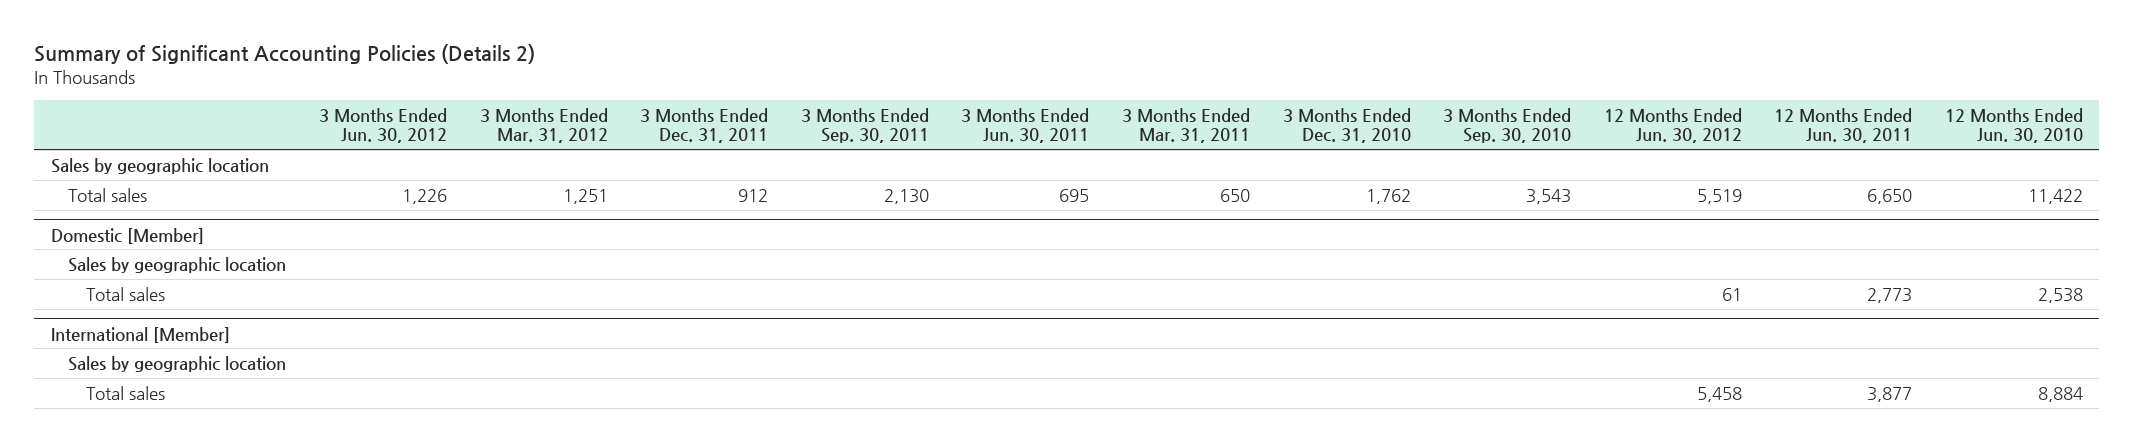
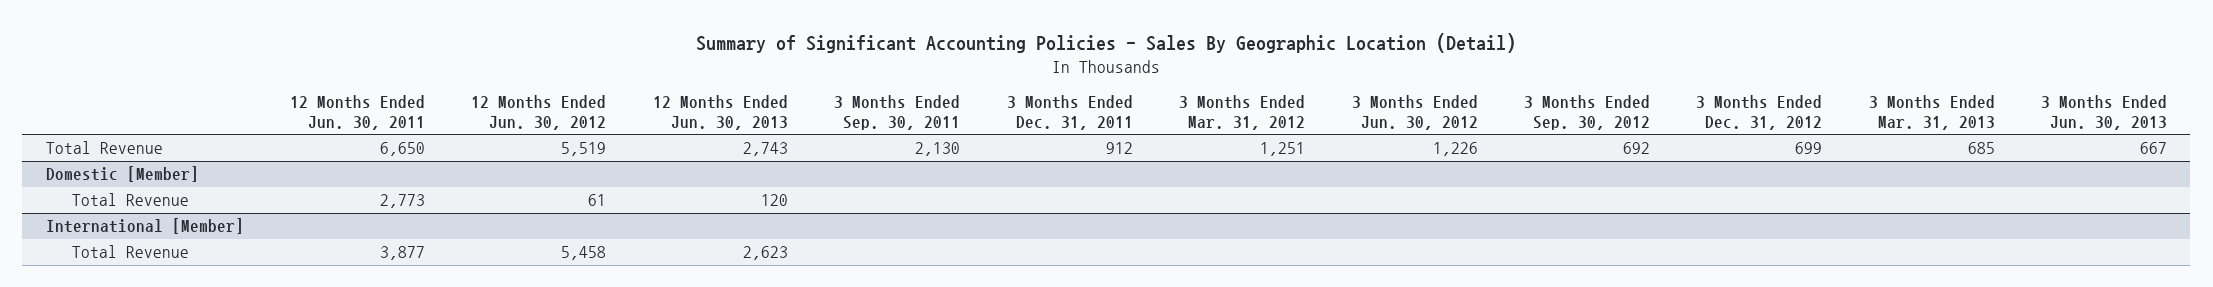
[34,44,536,65] Summary of Significant Accounting Policies (Details 2) -> [696,32,1517,53] Summary of Significant Accounting Policies - Sales By Geographic Location (Detail)
[961,107,1090,144] 3 Months Ended Jun. 30, 2011 -> none
[1122,107,1251,144] 3 Months Ended Mar. 31, 2011 -> none
[1282,107,1411,144] 3 Months Ended Dec. 31, 2010 -> none
[1443,107,1572,144] 3 Months Ended Sep. 30, 2010 -> none
[1944,107,2083,144] 12 Months Ended Jun. 30, 2010 -> none
none -> [652,94,788,130] 12 Months Ended Jun. 30, 2013
none -> [1523,94,1650,130] 3 Months Ended Sep. 30, 2012
none -> [1696,94,1823,130] 3 Months Ended Dec. 31, 2012
none -> [1868,94,1995,130] 3 Months Ended Mar. 31, 2013
none -> [2041,94,2168,130] 3 Months Ended Jun. 30, 2013
[50,157,269,174] Sales by geographic location -> none
[68,187,148,202] Total sales -> [45,141,163,155] Total Revenue
[68,256,287,273] Sales by geographic location -> none
[86,286,166,301] Total sales -> [72,193,190,207] Total Revenue
[68,355,287,372] Sales by geographic location -> none
[86,385,166,400] Total sales -> [72,245,190,259] Total Revenue

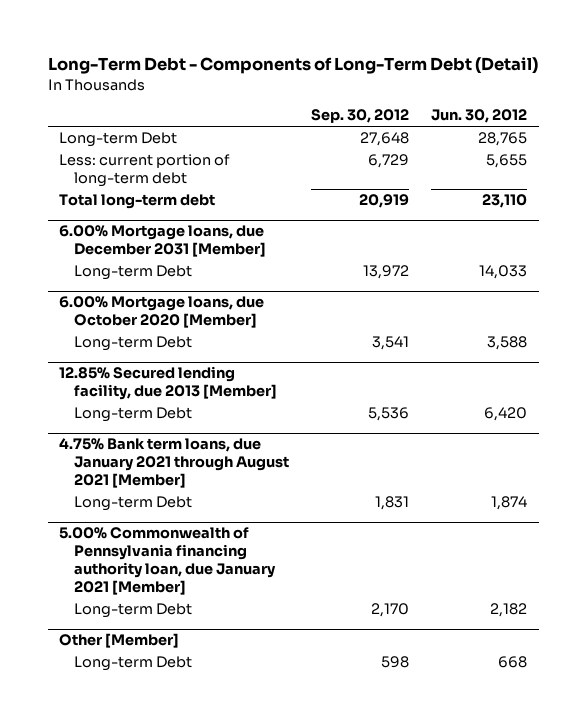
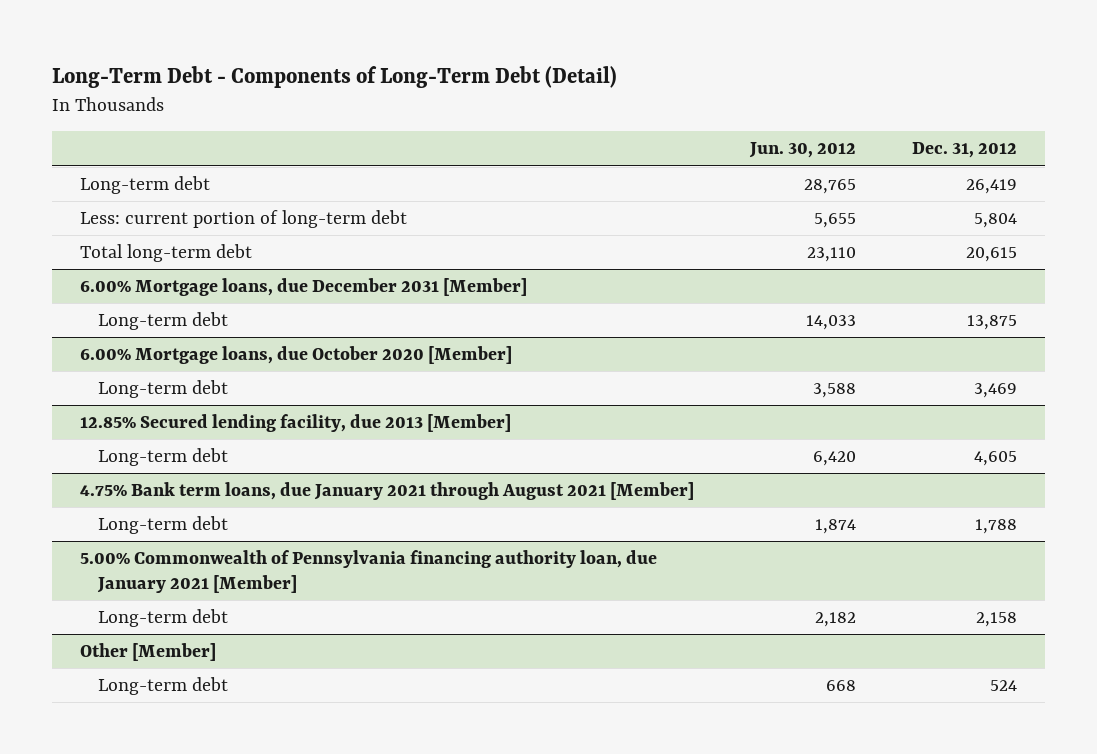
[311,109,410,124] Sep. 30, 2012 -> none
none -> [912,142,1018,159] Dec. 31, 2012
[59,132,178,148] Long-term Debt -> [79,175,210,194] Long-term debt
[73,265,192,281] Long-term Debt -> [98,311,229,330] Long-term debt
[73,336,192,352] Long-term Debt -> [98,379,229,398] Long-term debt
[73,407,192,423] Long-term Debt -> [98,447,229,466] Long-term debt
[73,496,192,512] Long-term Debt -> [98,515,229,534] Long-term debt
[73,603,192,619] Long-term Debt -> [98,608,229,627] Long-term debt
[73,656,192,672] Long-term Debt -> [98,676,229,695] Long-term debt

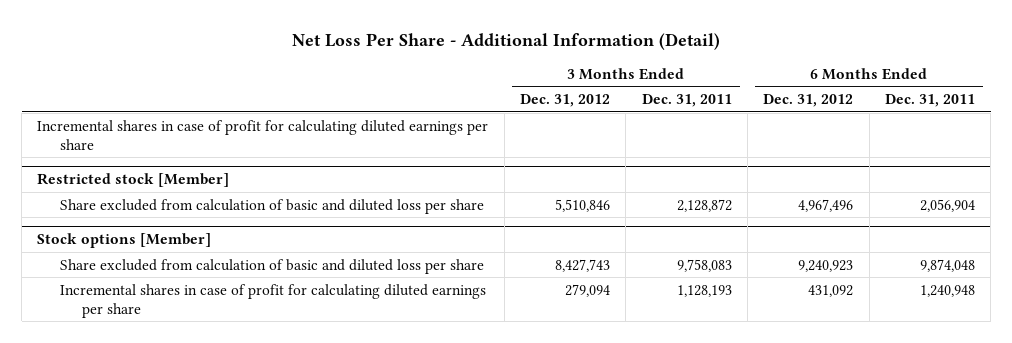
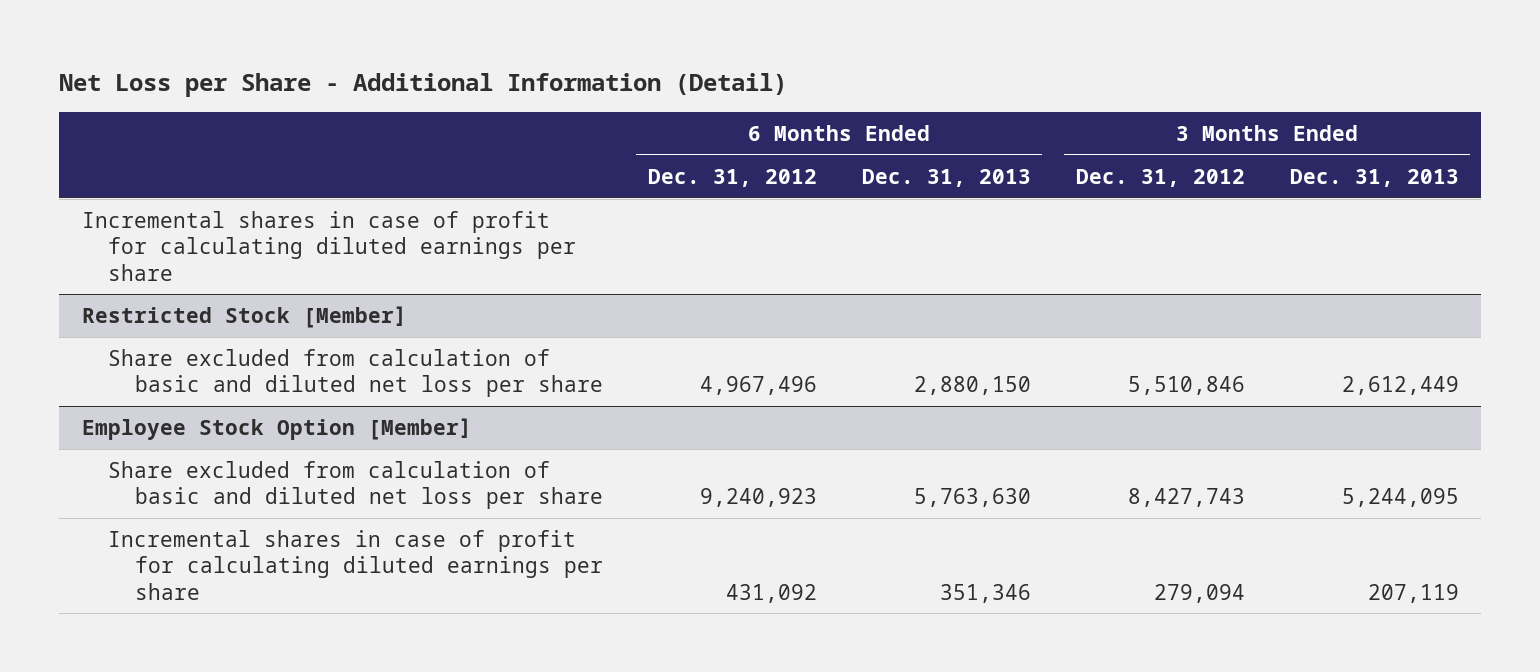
[292,32,721,50] Net Loss Per Share - Additional Information (Detail) -> [59,73,788,98] Net Loss per Share - Additional Information (Detail)
[641,94,732,108] Dec. 31, 2011 -> none
[884,94,975,108] Dec. 31, 2011 -> none
none -> [861,168,1031,187] Dec. 31, 2013
none -> [1289,168,1459,187] Dec. 31, 2013
[37,173,230,188] Restricted stock [Member] -> [81,305,407,328] Restricted Stock [Member]
[59,198,484,214] Share excluded from calculation of basic and diluted loss per share -> [108,348,603,398] Share excluded from calculation of basic and diluted net loss per share
[37,233,212,249] Stock options [Member] -> [81,417,472,440] Employee Stock Option [Member]
[59,258,484,274] Share excluded from calculation of basic and diluted loss per share -> [108,460,603,510] Share excluded from calculation of basic and diluted net loss per share

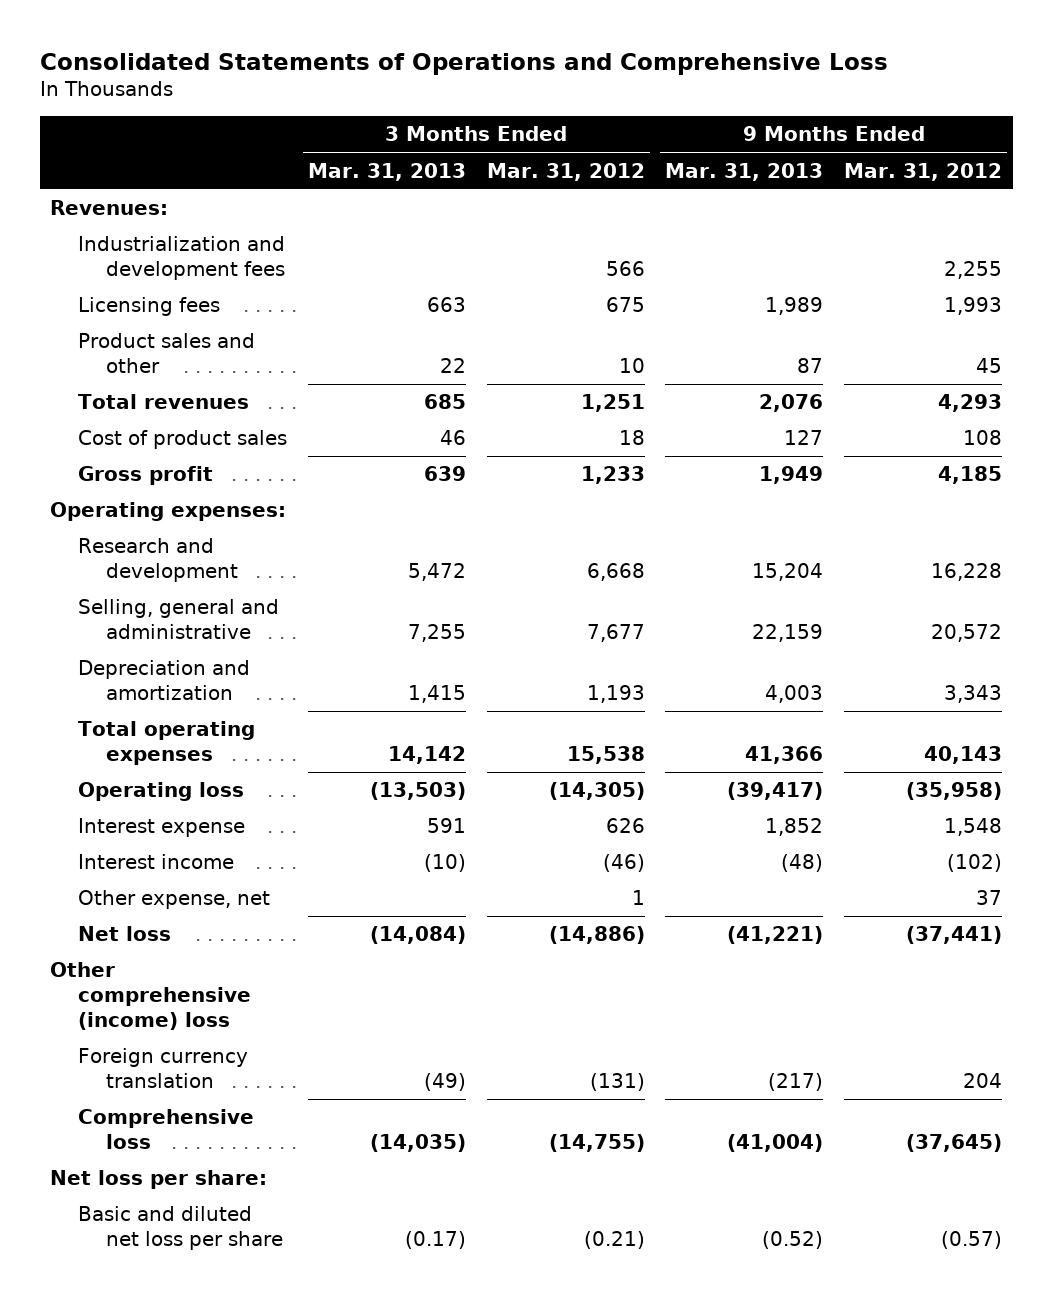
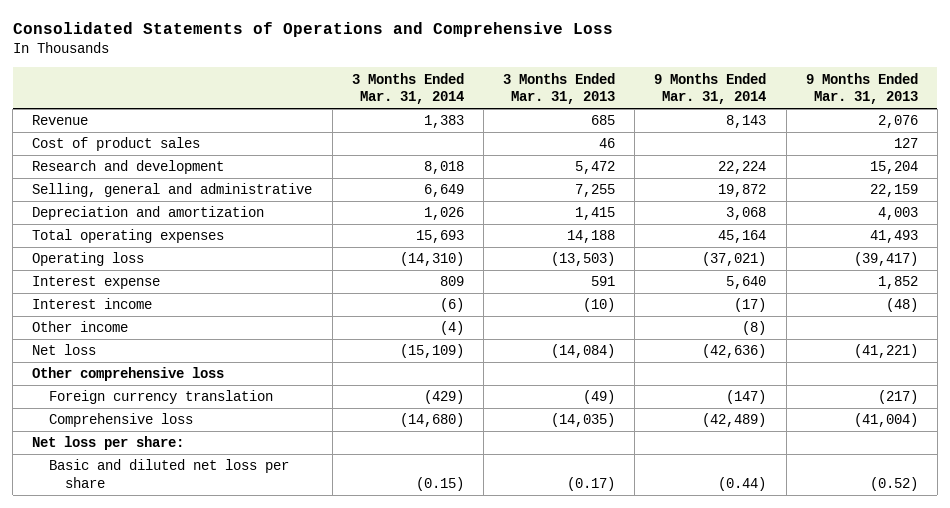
[486,162,645,181] Mar. 31, 2012 -> none
[844,162,1003,181] Mar. 31, 2012 -> none
none -> [351,72,464,105] 3 Months Ended Mar. 31, 2014
none -> [654,72,767,105] 9 Months Ended Mar. 31, 2014
[50,200,169,216] Revenues: -> none
[78,236,286,281] Industrialization and development fees -> none
[78,297,221,317] Licensing fees -> none
[78,333,256,374] Product sales and other -> none
[78,394,250,410] Total revenues -> [32,115,89,126] Revenue
[78,466,214,486] Gross profit -> none
[50,502,287,522] Operating expenses: -> none
[387,746,466,765] 14,142 -> [567,230,616,244] 14,188
[745,746,824,765] 41,366 -> [869,230,918,244] 41,493
[78,890,271,910] Other expense, net -> [32,321,129,333] Other income
[50,962,252,1031] Other comprehensive (income) loss -> [32,367,225,382] Other comprehensive loss

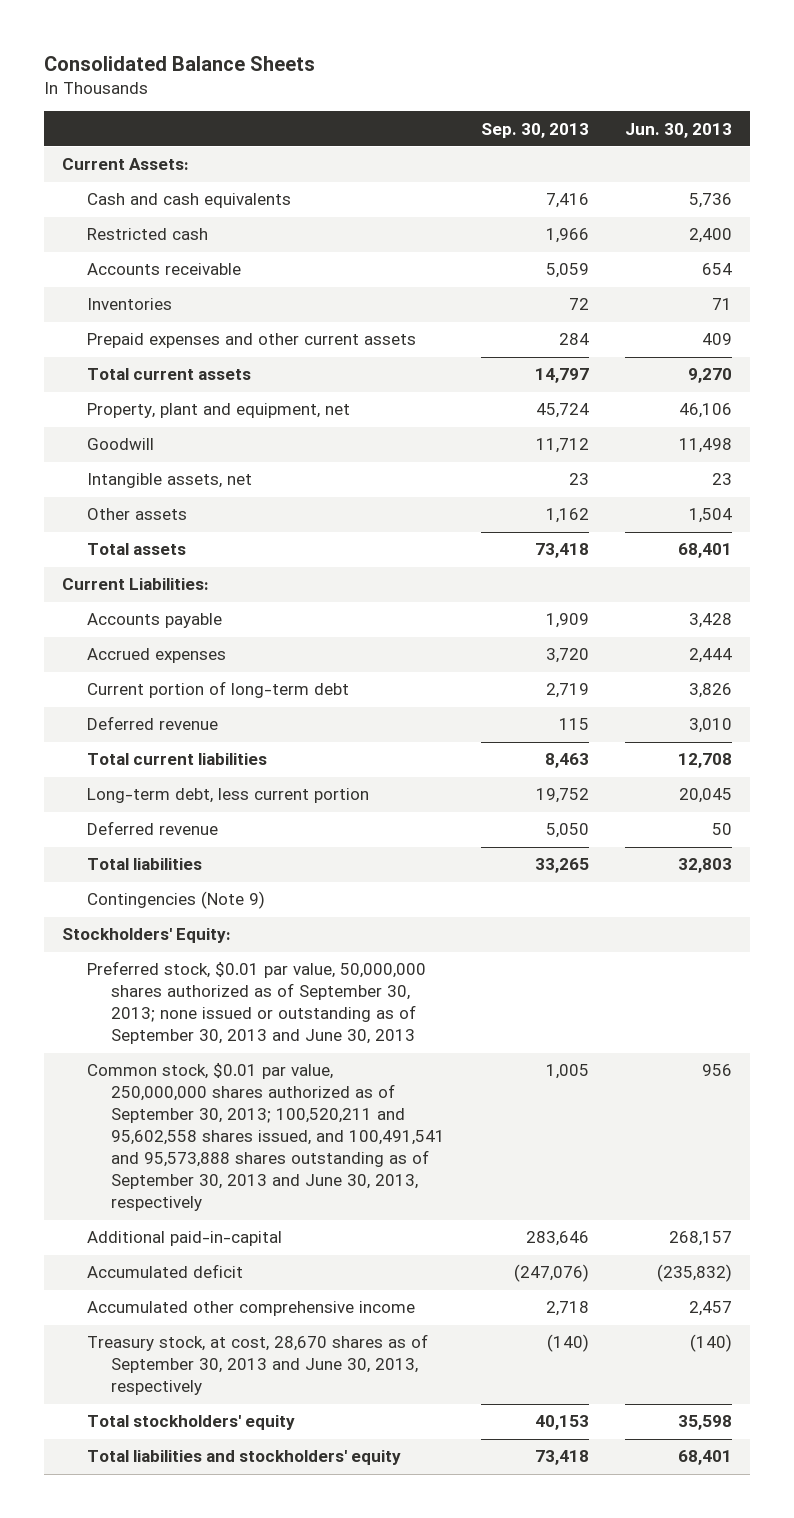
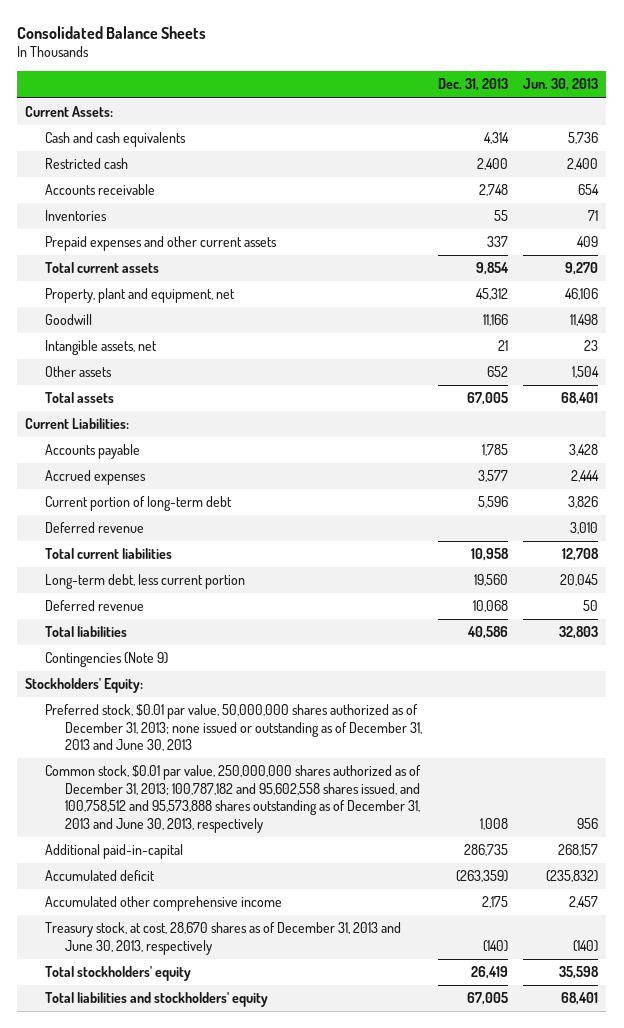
[481,122,590,138] Sep. 30, 2013 -> none
none -> [437,78,508,92] Dec. 31, 2013
[86,961,426,1045] Preferred stock, $0.01 par value, 50,000,000 shares authorized as of September 30, 2013; none issued or outstanding as of September 30, 2013 and June 30, 2013 -> [45,704,423,752] Preferred stock, $0.01 par value, 50,000,000 shares authorized as of December 31, 2013; none issued or outstanding as of December 31, 2013 and June 30, 2013
[86,1063,446,1212] Common stock, $0.01 par value, 250,000,000 shares authorized as of September 30, 2013; 100,520,211 and 95,602,558 shares issued, and 100,491,541 and 95,573,888 shares outstanding as of September 30, 2013 and June 30, 2013, respectively -> [45,765,422,833] Common stock, $0.01 par value, 250,000,000 shares authorized as of December 31, 2013; 100,787,182 and 95,602,558 shares issued, and 100,758,512 and 95,573,888 shares outstanding as of December 31, 2013 and June 30, 2013, respectively
[86,1334,428,1396] Treasury stock, at cost, 28,670 shares as of September 30, 2013 and June 30, 2013, respectively -> [45,922,402,955] Treasury stock, at cost, 28,670 shares as of December 31, 2013 and June 30, 2013, respectively

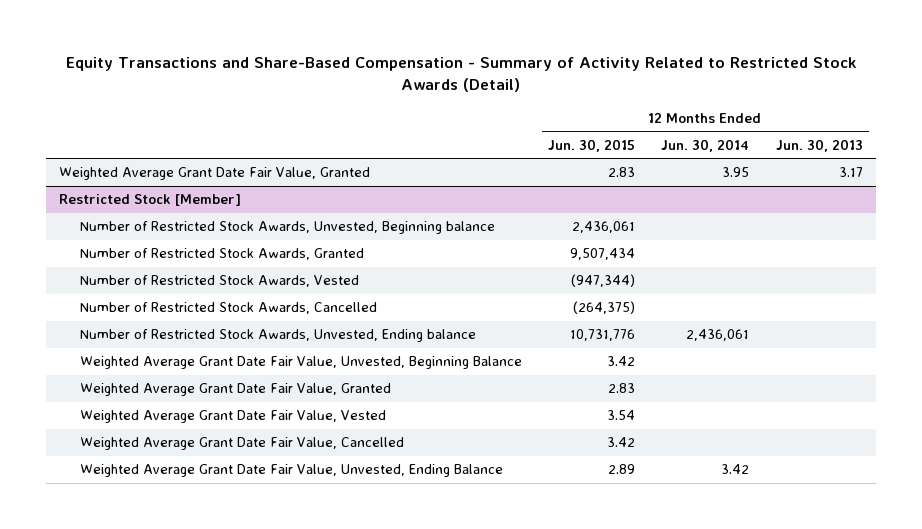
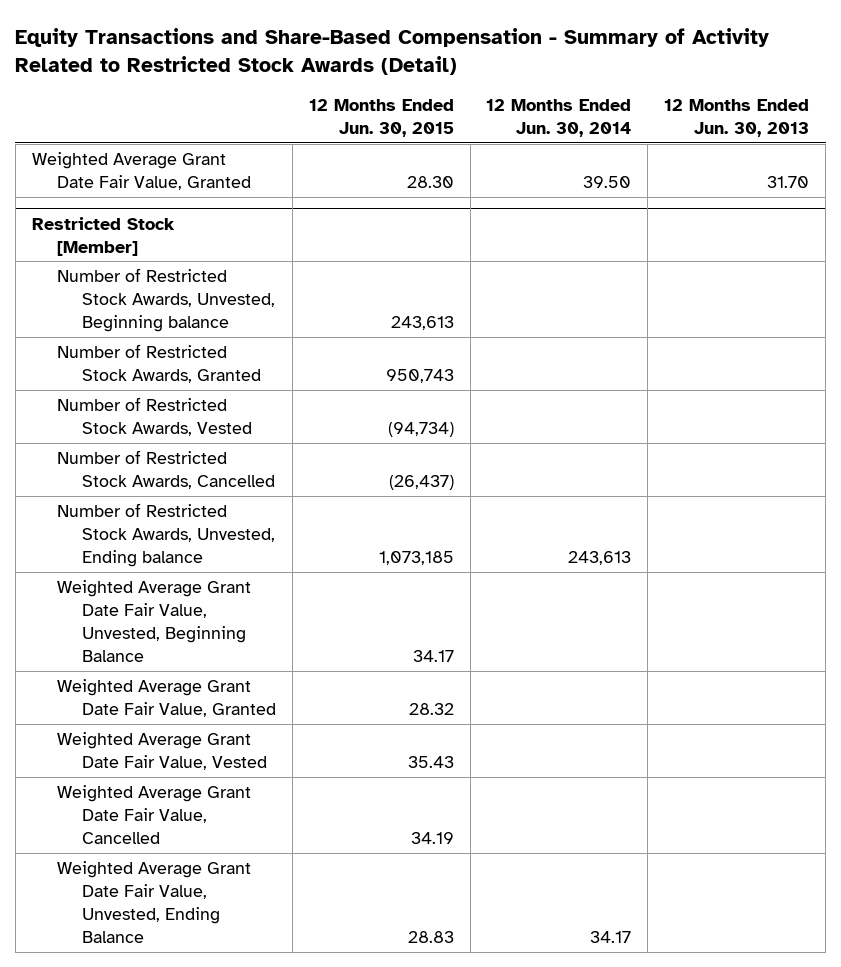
[608,167,636,178] 2.83 -> [406,176,454,189] 28.30
[722,167,750,178] 3.95 -> [583,176,632,189] 39.50
[838,167,863,178] 3.17 -> [767,176,810,189] 31.70
[572,221,636,234] 2,436,061 -> [390,316,454,331] 243,613
[570,248,636,261] 9,507,434 -> [385,369,454,384] 950,743
[571,274,636,288] (947,344) -> [387,422,454,438] (94,734)
[573,301,636,315] (264,375) -> [388,475,454,491] (26,437)
[570,329,636,342] 10,731,776 -> [378,551,454,566] 1,073,185
[686,329,750,342] 2,436,061 -> [568,551,632,566] 243,613
[607,356,636,367] 3.42 -> [412,650,454,663] 34.17
[608,383,636,394] 2.83 -> [408,703,454,716] 28.32
[607,410,636,421] 3.54 -> [407,756,454,769] 35.43
[607,437,636,448] 3.42 -> [410,832,454,845] 34.19
[608,464,636,475] 2.89 -> [407,931,454,944] 28.83
[721,464,750,475] 3.42 -> [590,931,632,944] 34.17

